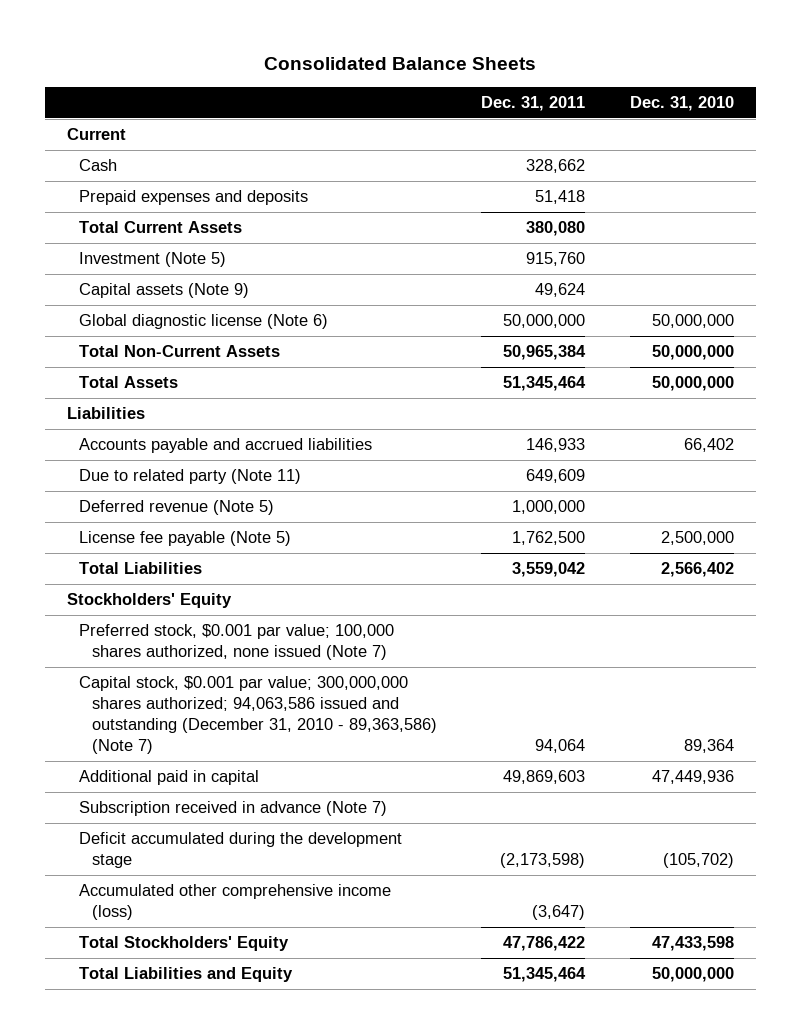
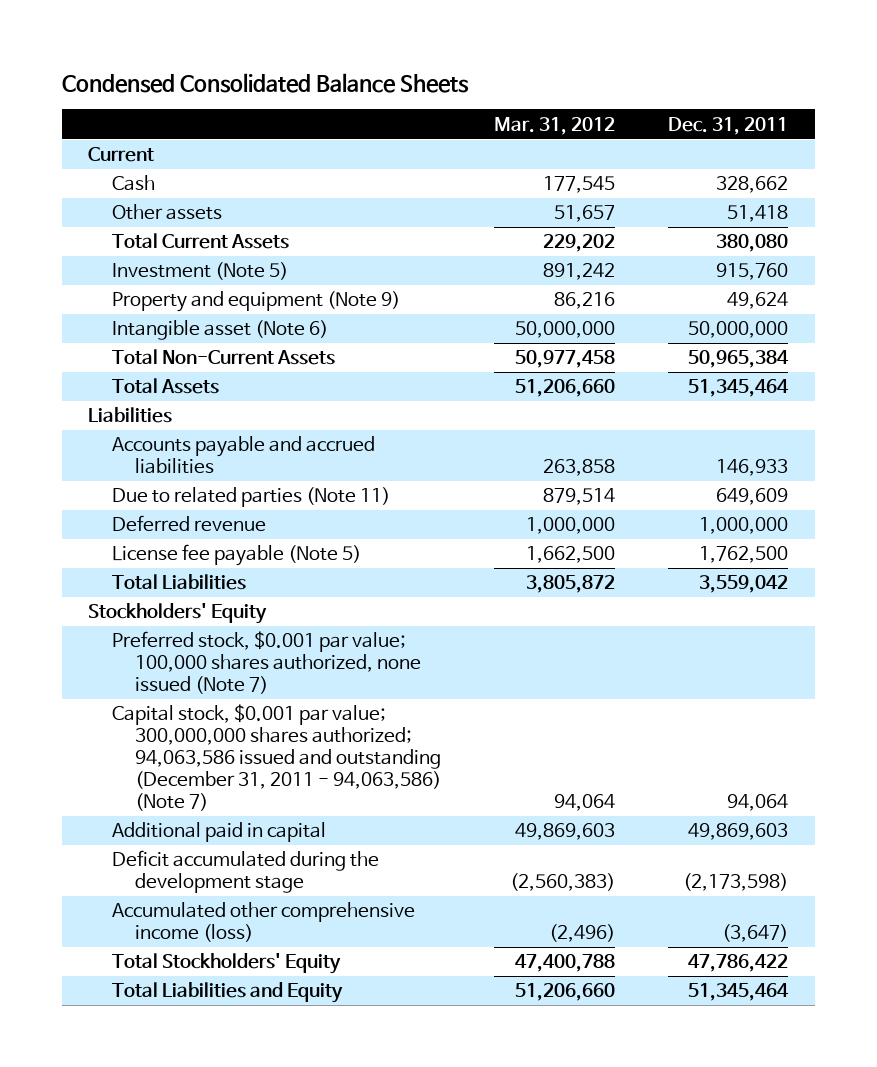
[264,57,537,71] Consolidated Balance Sheets -> [61,72,469,93] Condensed Consolidated Balance Sheets
[629,95,734,111] Dec. 31, 2010 -> none
none -> [494,116,616,135] Mar. 31, 2012
[79,190,309,206] Prepaid expenses and deposits -> [111,204,222,221] Other assets
[79,314,329,330] Global diagnostic license (Note 6) -> none
[79,283,250,299] Capital assets (Note 9) -> [111,291,400,313] Property and equipment (Note 9)
none -> [111,320,328,341] Intangible asset (Note 6)
[79,469,302,485] Due to related party (Note 11) -> [111,487,390,508] Due to related parties (Note 11)
[79,500,275,516] Deferred revenue (Note 5) -> [111,515,266,533] Deferred revenue
[79,676,437,755] Capital stock, $0.001 par value; 300,000,000 shares authorized; 94,063,586 issued and outstanding (December 31, 2010 - 89,363,586) (Note 7) -> [111,704,442,812] Capital stock, $0.001 par value; 300,000,000 shares authorized; 94,063,586 issued and outstanding (December 31, 2011 - 94,063,586) (Note 7)
[79,801,388,817] Subscription received in advance (Note 7) -> none

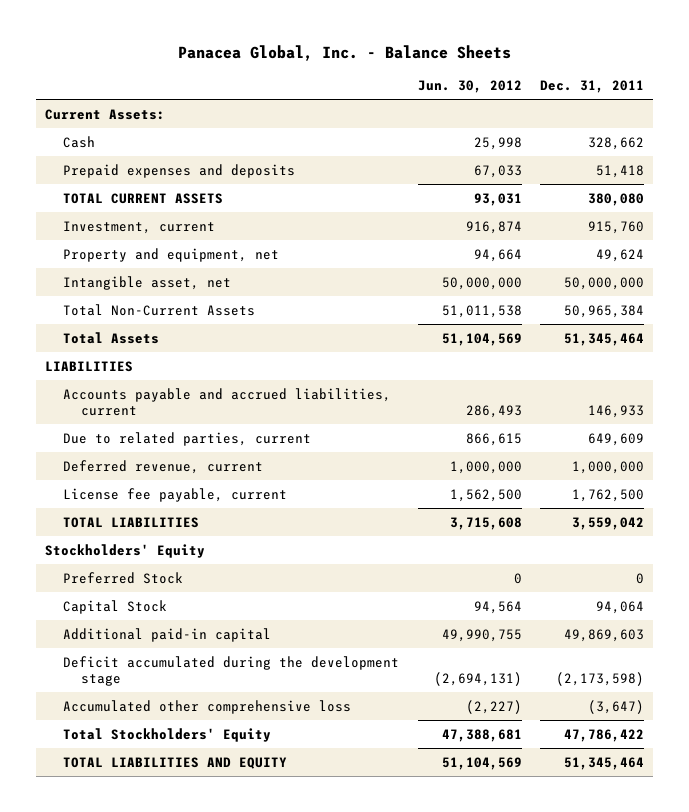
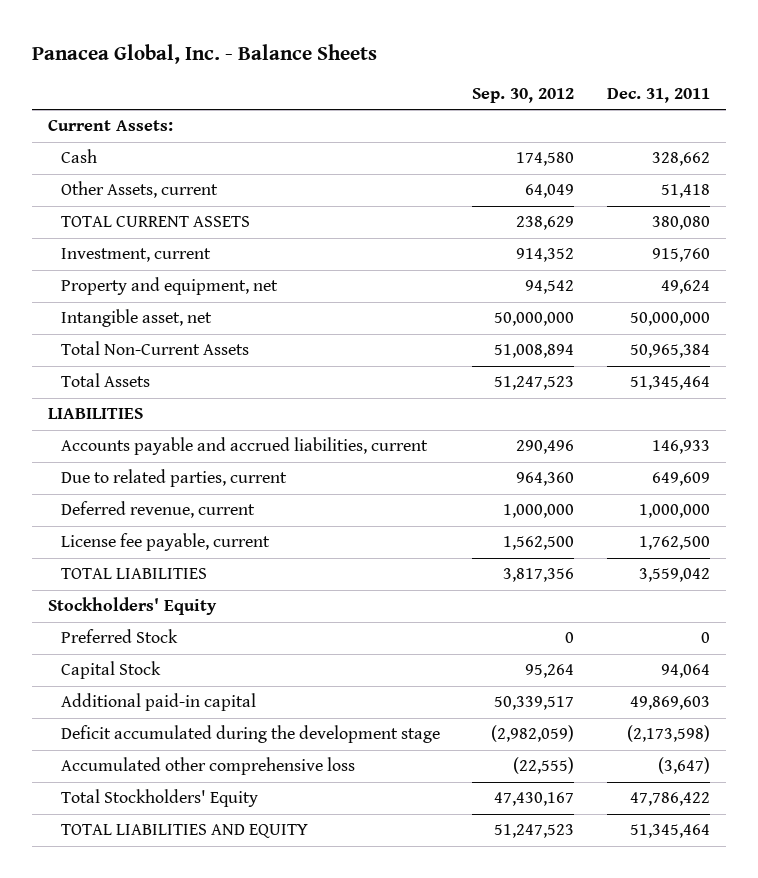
[417,79,522,93] Jun. 30, 2012 -> none
none -> [472,87,575,103] Sep. 30, 2012
[63,163,296,178] Prepaid expenses and deposits -> [60,181,218,199] Other Assets, current

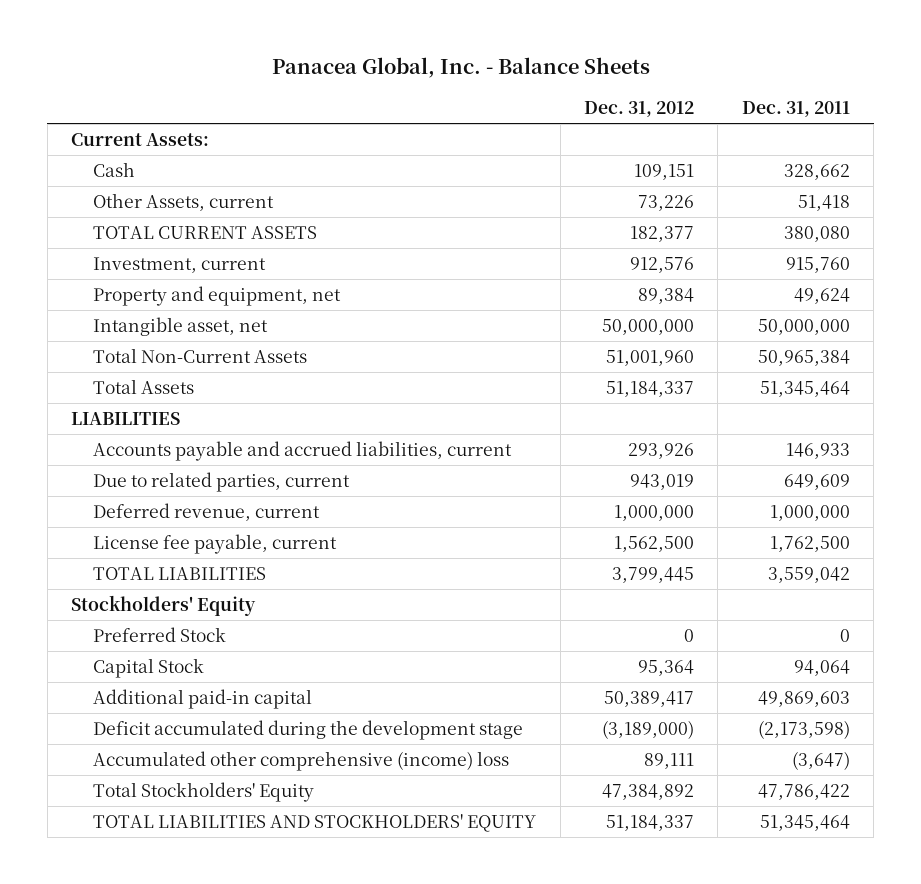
[472,87,575,103] Sep. 30, 2012 -> none
none -> [583,100,694,117] Dec. 31, 2012
[60,757,355,776] Accumulated other comprehensive loss -> [93,751,510,772] Accumulated other comprehensive (income) loss
[60,824,308,839] TOTAL LIABILITIES AND EQUITY -> [93,814,537,833] TOTAL LIABILITIES AND STOCKHOLDERS' EQUITY

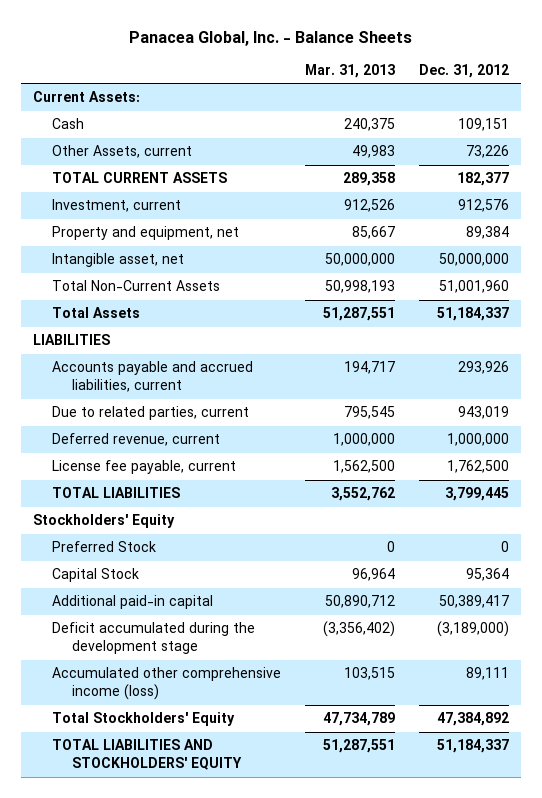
[741,100,850,117] Dec. 31, 2011 -> none
none -> [305,63,396,78] Mar. 31, 2013
[613,536,694,553] 1,562,500 -> [447,460,510,474] 1,762,500
[93,751,510,772] Accumulated other comprehensive (income) loss -> [52,667,282,701] Accumulated other comprehensive income (loss)

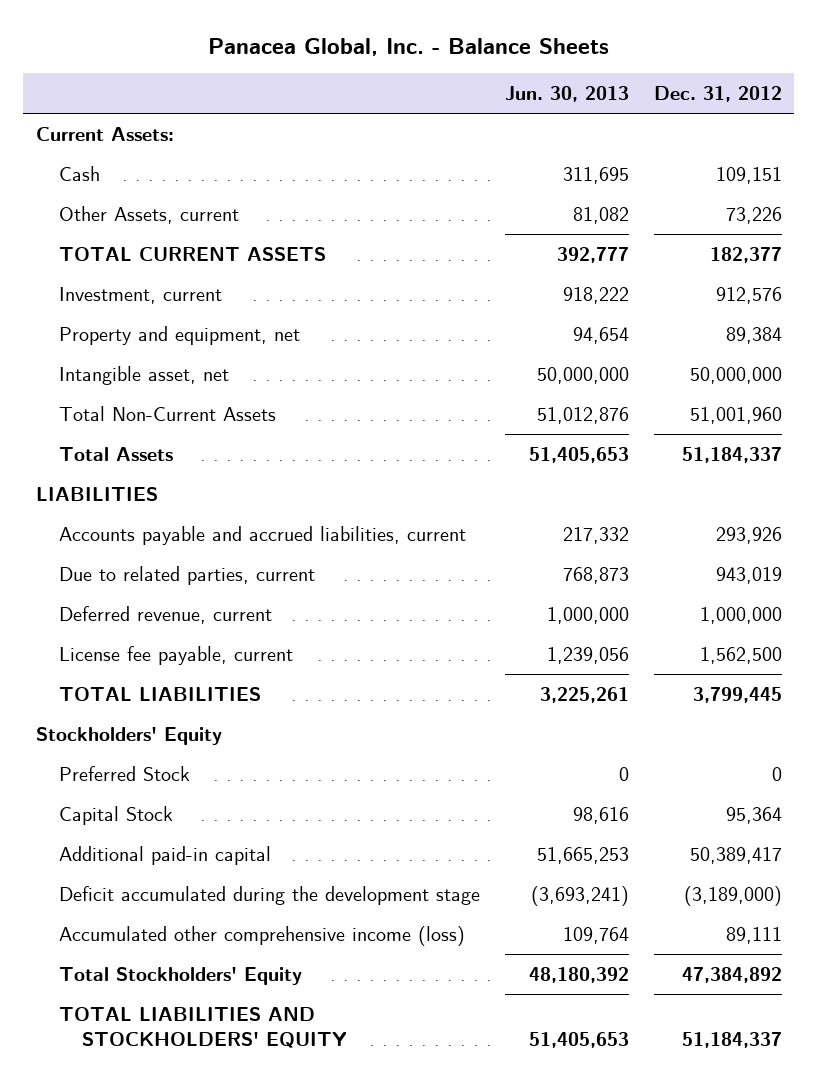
[305,63,396,78] Mar. 31, 2013 -> none
none -> [504,85,629,102] Jun. 30, 2013
[447,460,510,474] 1,762,500 -> [699,646,782,664] 1,562,500

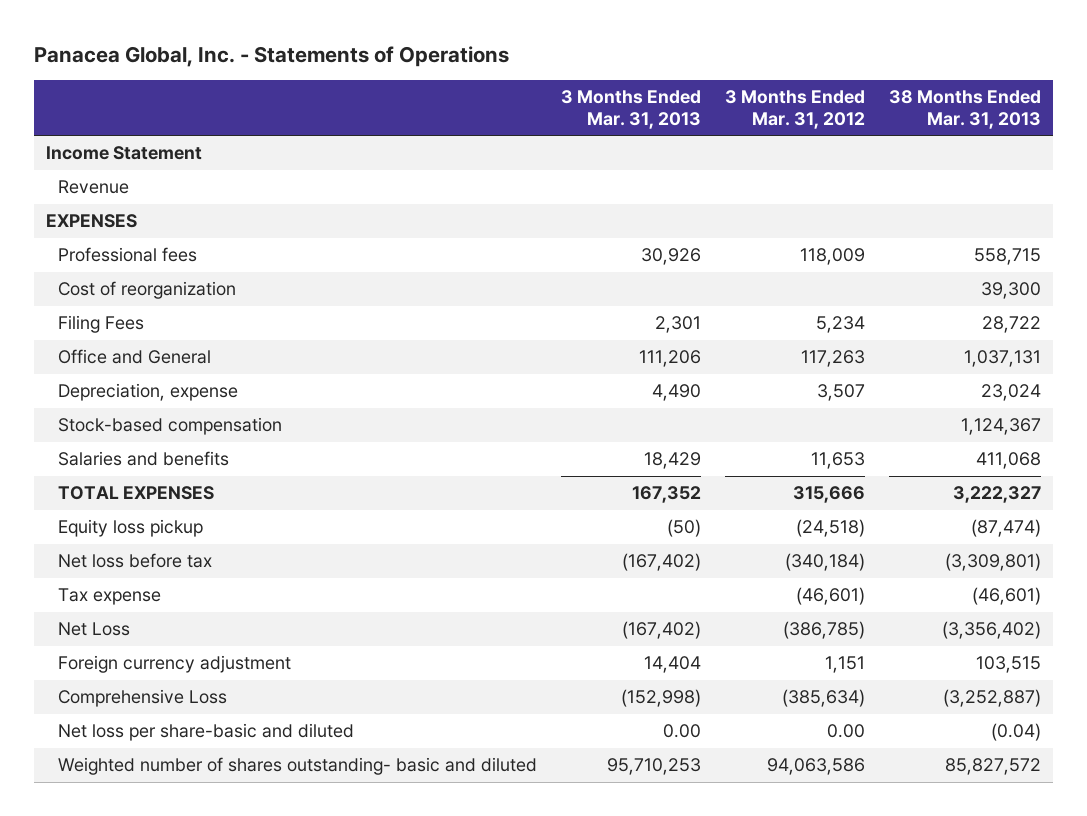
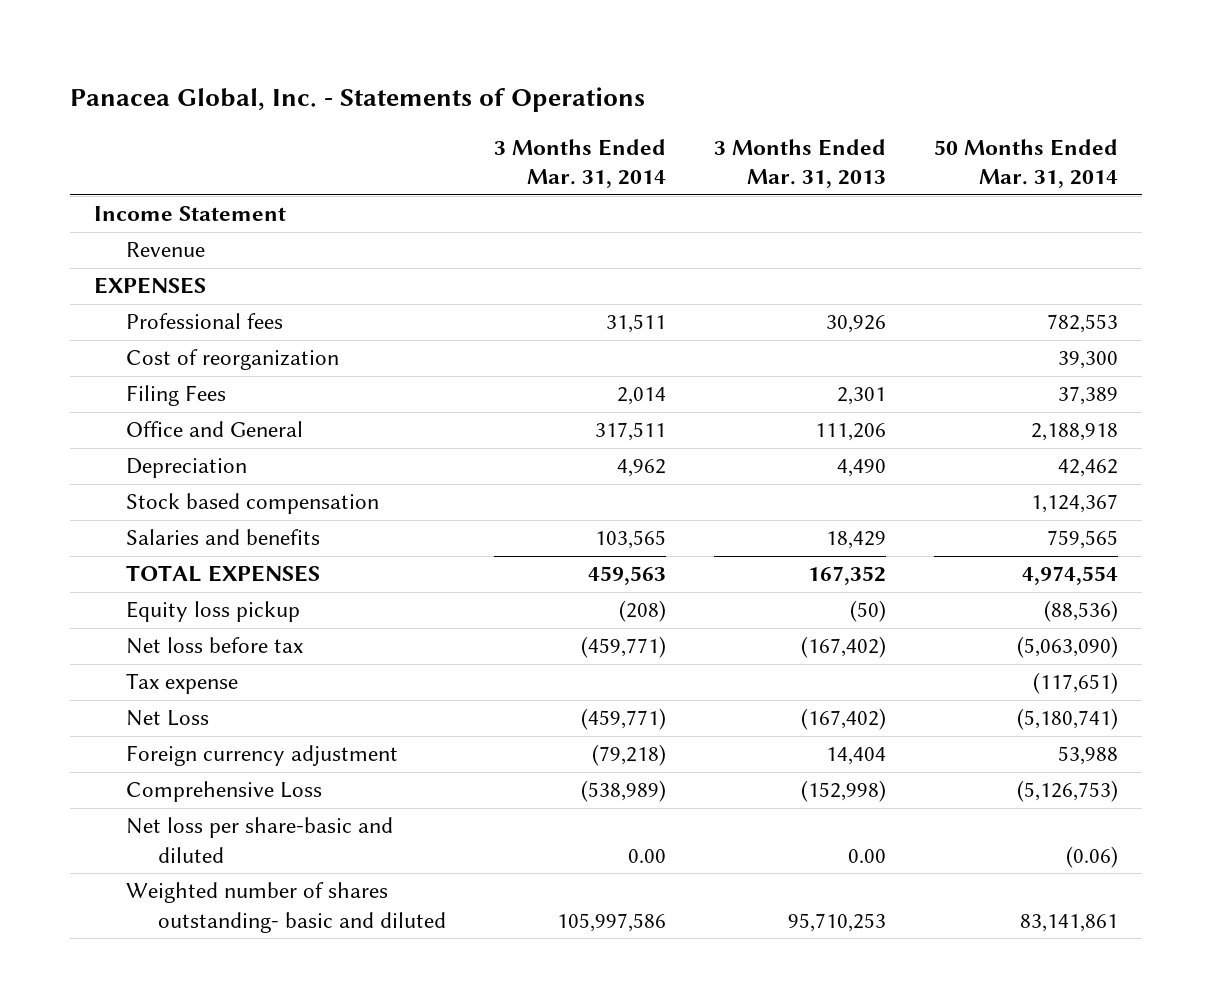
[725,90,866,129] 3 Months Ended Mar. 31, 2012 -> none
[889,90,1042,129] 38 Months Ended Mar. 31, 2013 -> none
none -> [493,138,666,189] 3 Months Ended Mar. 31, 2014
none -> [933,138,1118,189] 50 Months Ended Mar. 31, 2014
[58,383,239,402] Depreciation, expense -> [125,458,247,479] Depreciation
[58,417,283,436] Stock-based compensation -> [125,493,379,515] Stock based compensation

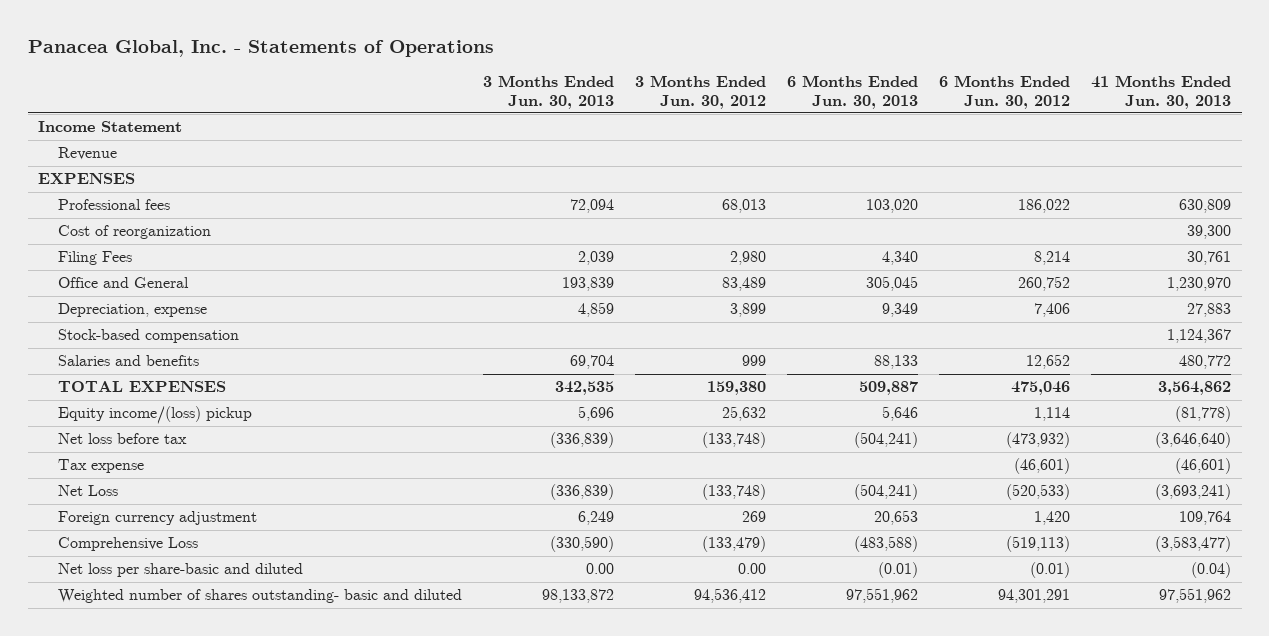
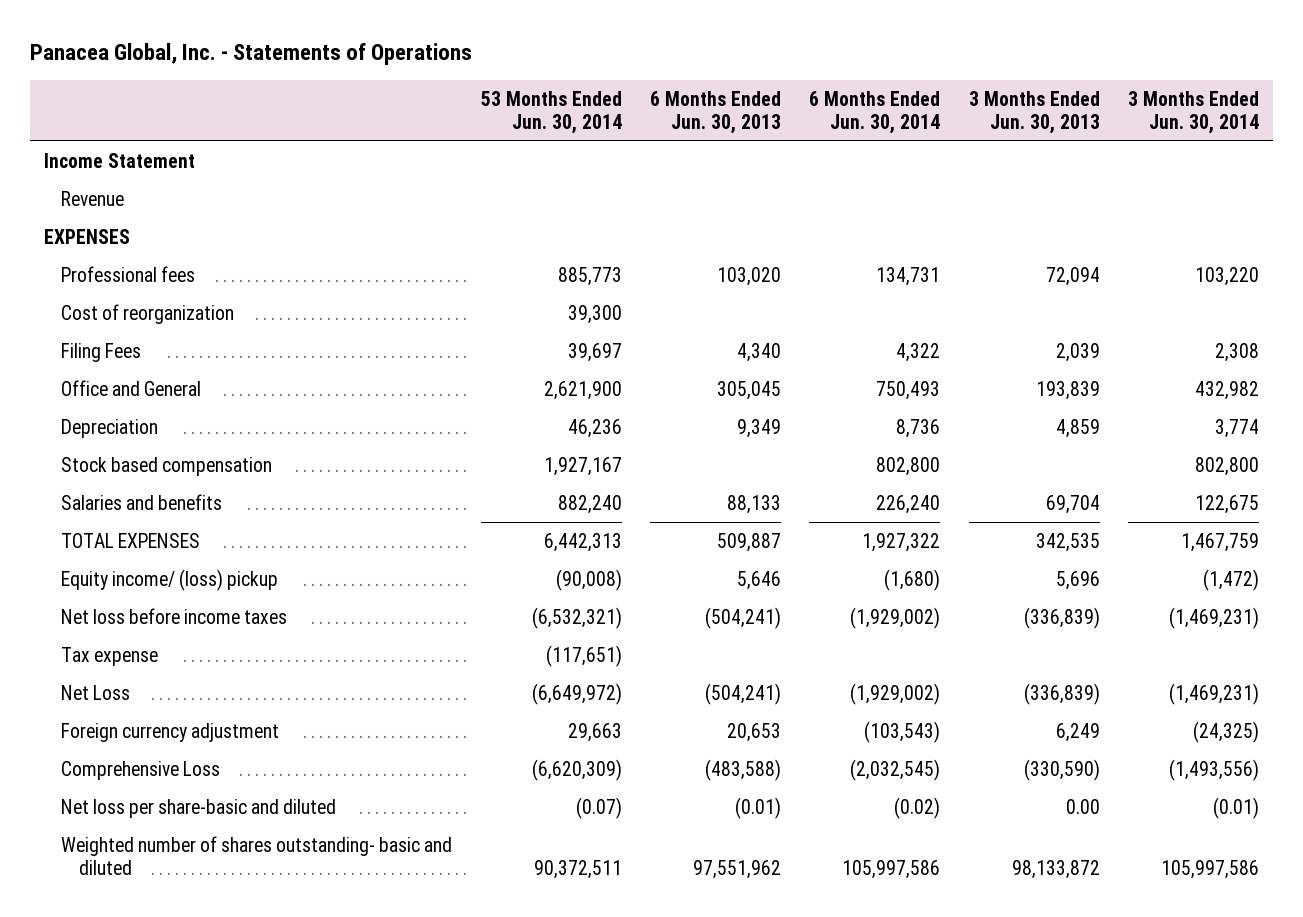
[635,74,767,109] 3 Months Ended Jun. 30, 2012 -> none
[939,74,1071,109] 6 Months Ended Jun. 30, 2012 -> none
[1091,74,1232,109] 41 Months Ended Jun. 30, 2013 -> none
none -> [480,90,622,134] 53 Months Ended Jun. 30, 2014
none -> [809,90,941,134] 6 Months Ended Jun. 30, 2014
none -> [1127,90,1259,134] 3 Months Ended Jun. 30, 2014
[58,303,208,318] Depreciation, expense -> [61,418,159,438] Depreciation
[58,329,240,344] Stock-based compensation -> [61,456,273,476] Stock based compensation
[58,406,253,425] Equity income/(loss) pickup -> [61,568,279,591] Equity income/ (loss) pickup
[58,433,188,445] Net loss before tax -> [61,607,288,624] Net loss before income taxes

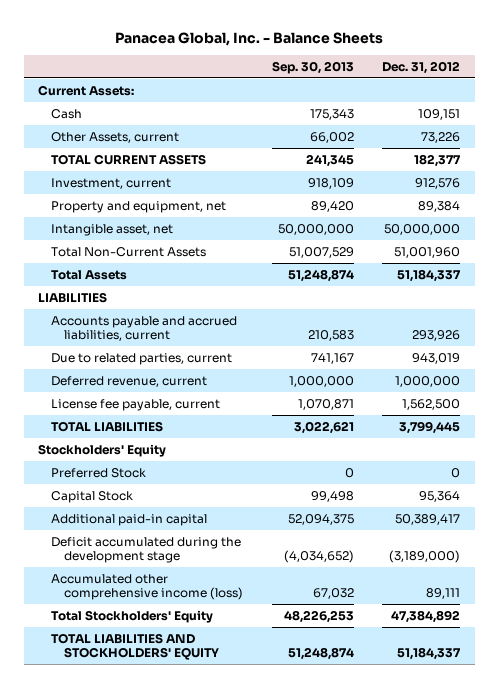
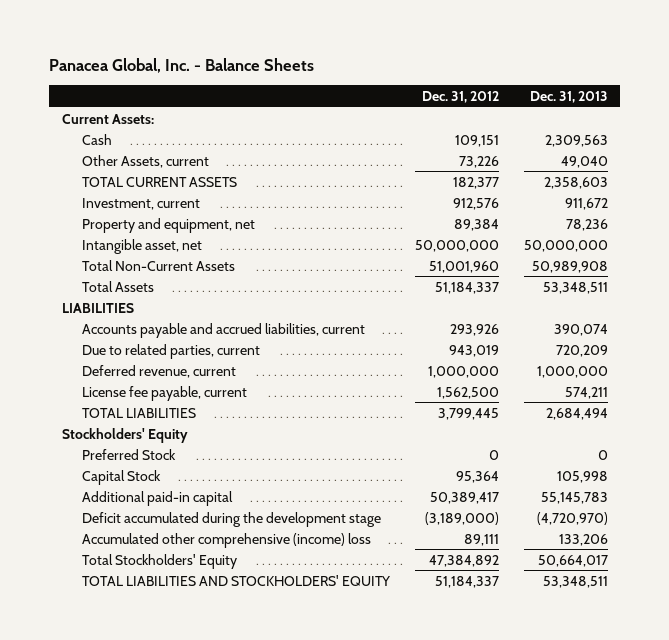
[271,60,354,74] Sep. 30, 2013 -> none
none -> [529,90,608,103] Dec. 31, 2013
[51,573,244,601] Accumulated other comprehensive income (loss) -> [82,532,372,548] Accumulated other comprehensive (income) loss

